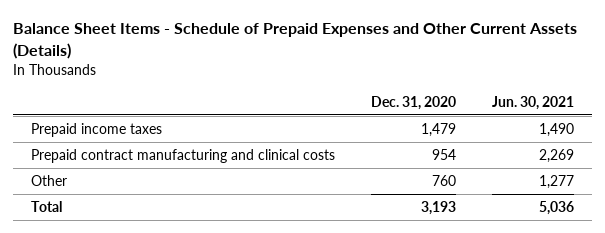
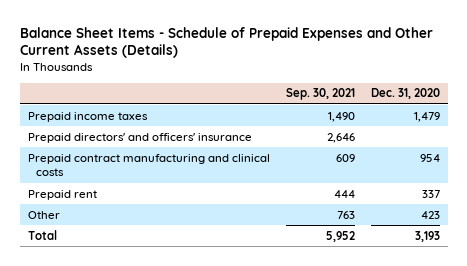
[492,95,575,110] Jun. 30, 2021 -> none
none -> [285,88,355,101] Sep. 30, 2021
none -> [27,132,252,143] Prepaid directors' and officers' insurance
none -> [27,189,97,200] Prepaid rent
[431,175,456,187] 760 -> [420,210,440,219] 423

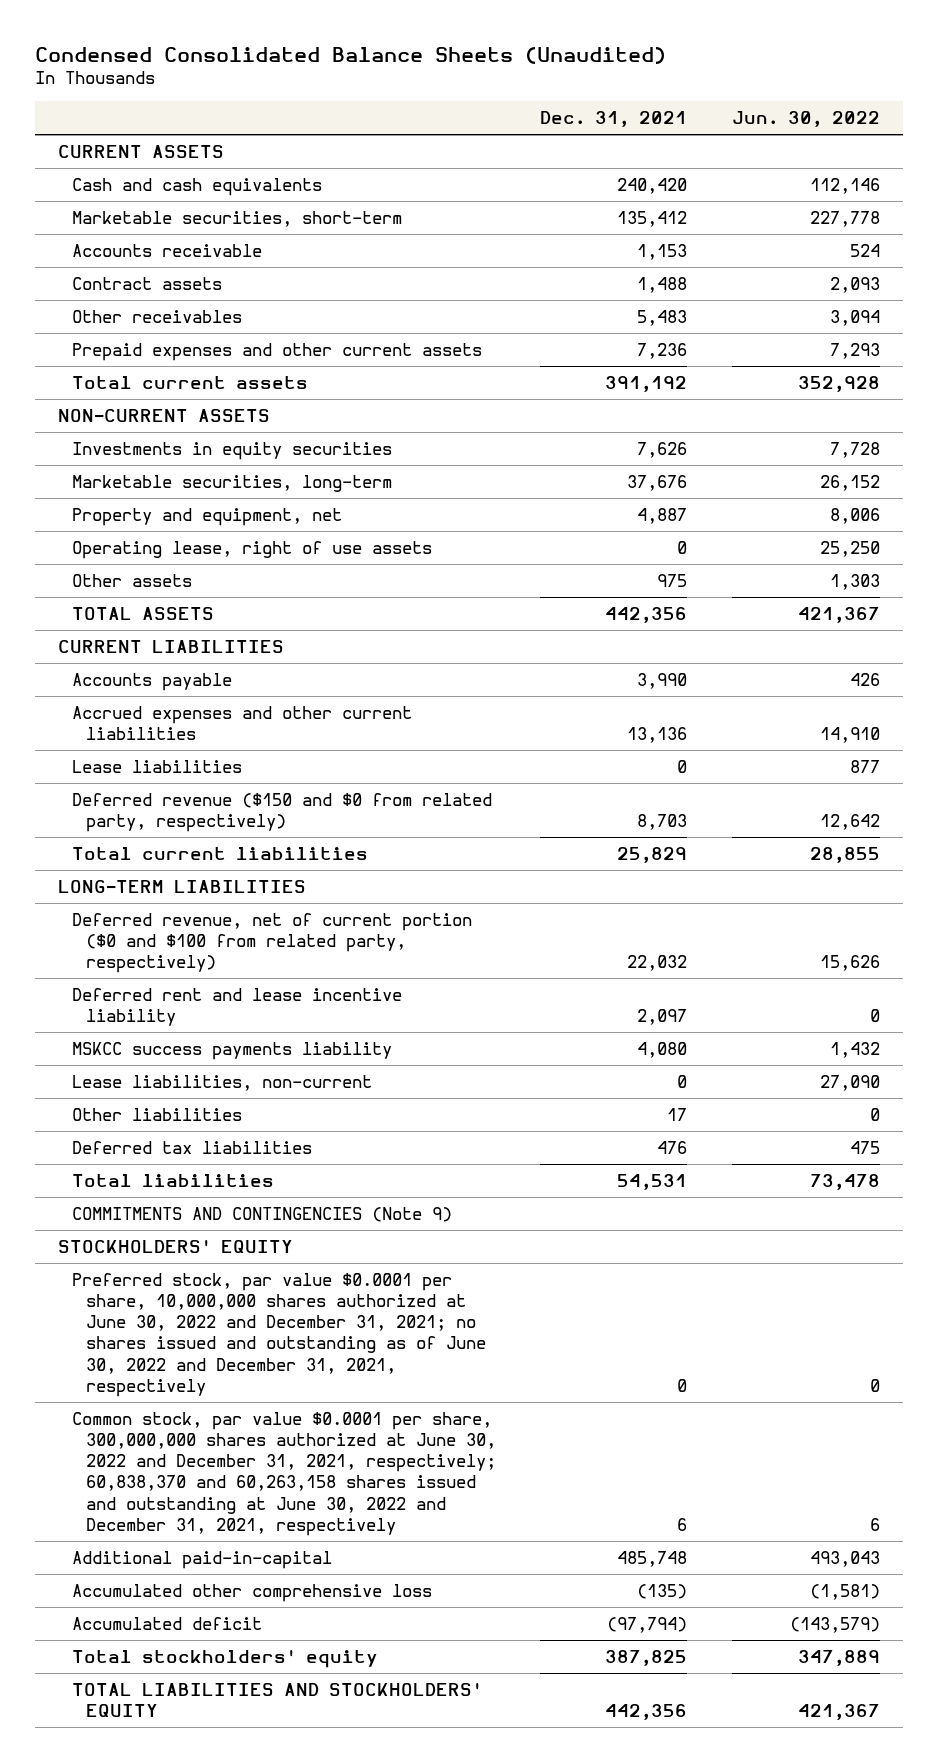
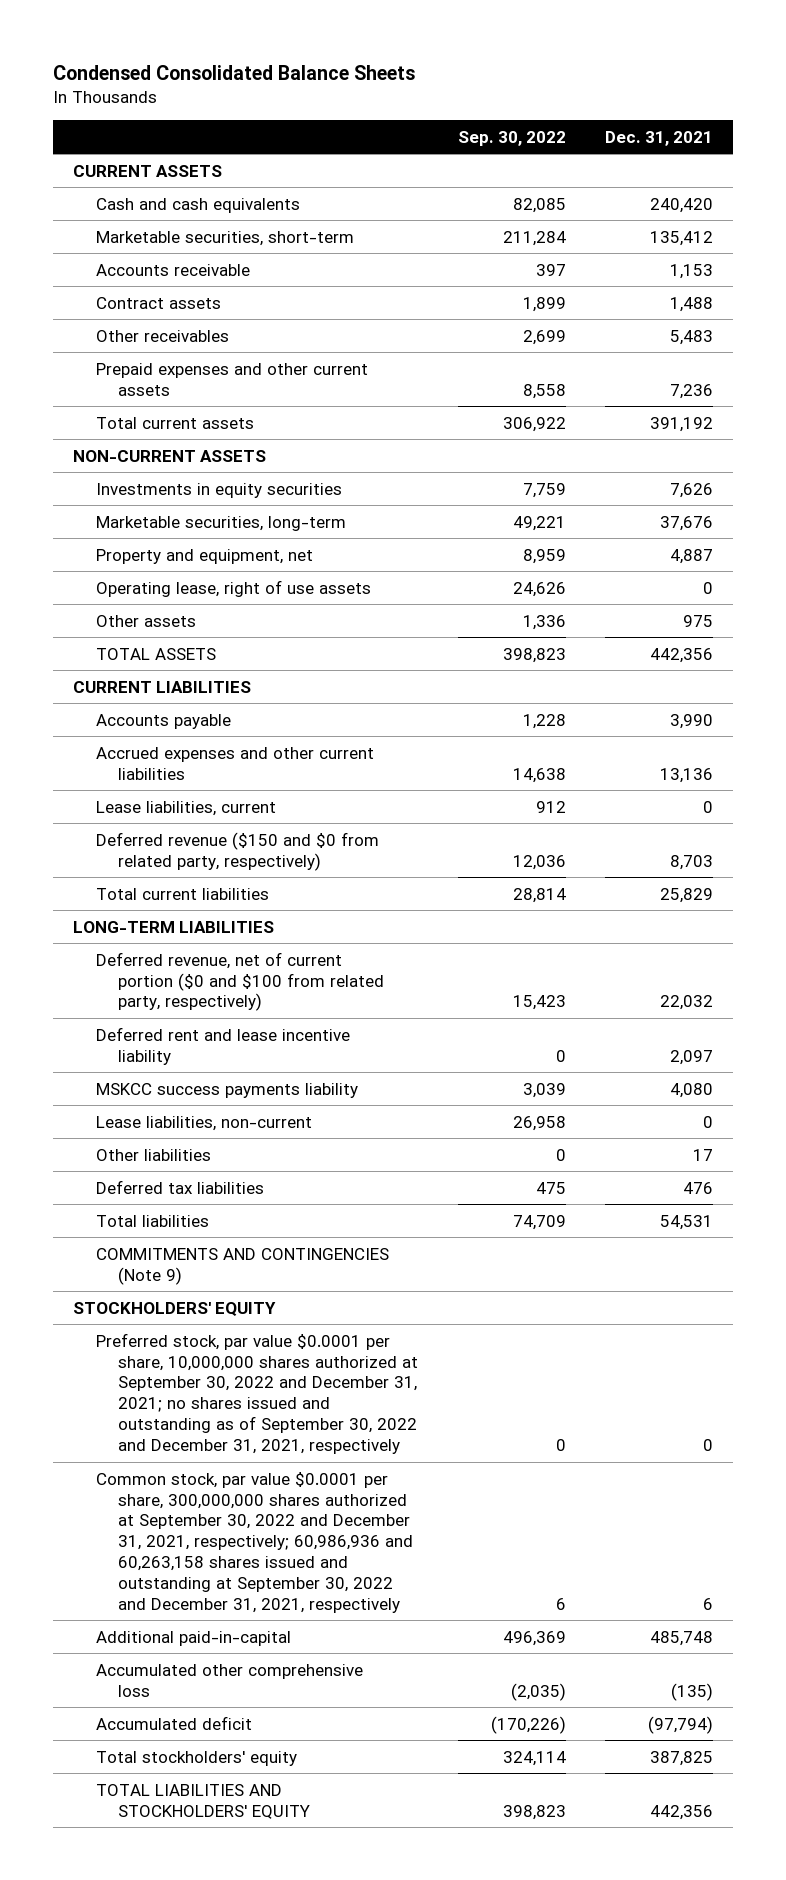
[35,46,667,64] Condensed Consolidated Balance Sheets (Unaudited) -> [53,64,416,80] Condensed Consolidated Balance Sheets
[732,111,881,128] Jun. 30, 2022 -> none
none -> [457,130,566,146] Sep. 30, 2022
[71,759,242,773] Lease liabilities -> [95,800,276,816] Lease liabilities, current
[71,1272,486,1397] Preferred stock, par value $0.0001 per share, 10,000,000 shares authorized at June 30, 2022 and December 31, 2021; no shares issued and outstanding as of June 30, 2022 and December 31, 2021, respectively -> [95,1332,419,1455] Preferred stock, par value $0.0001 per share, 10,000,000 shares authorized at September 30, 2022 and December 31, 2021; no shares issued and outstanding as of September 30, 2022 and December 31, 2021, respectively
[71,1411,496,1536] Common stock, par value $0.0001 per share, 300,000,000 shares authorized at June 30, 2022 and December 31, 2021, respectively; 60,838,370 and 60,263,158 shares issued and outstanding at June 30, 2022 and December 31, 2021, respectively -> [95,1471,414,1613] Common stock, par value $0.0001 per share, 300,000,000 shares authorized at September 30, 2022 and December 31, 2021, respectively; 60,986,936 and 60,263,158 shares issued and outstanding at September 30, 2022 and December 31, 2021, respectively

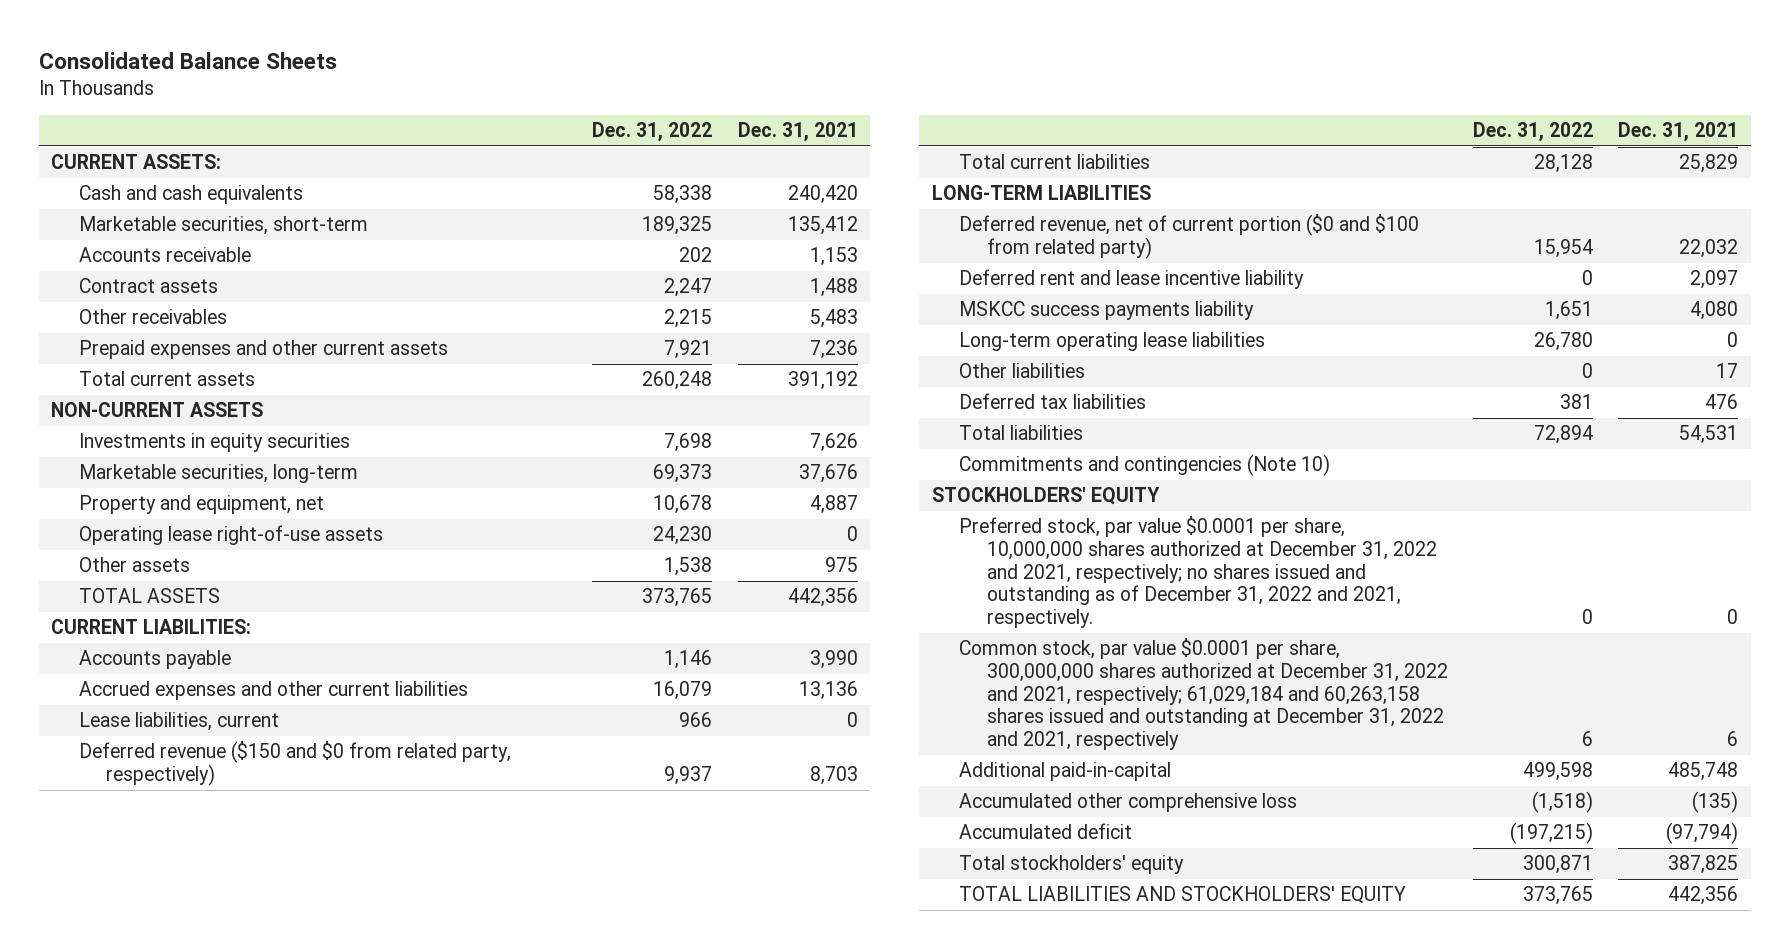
[53,64,416,80] Condensed Consolidated Balance Sheets -> [38,51,337,69] Consolidated Balance Sheets
[457,130,566,146] Sep. 30, 2022 -> none
none -> [592,122,713,143] Dec. 31, 2022
[73,164,223,177] CURRENT ASSETS -> [51,154,222,170] CURRENT ASSETS:
[95,579,371,597] Operating lease, right of use assets -> [78,525,383,546] Operating lease right-of-use assets
[73,680,252,693] CURRENT LIABILITIES -> [51,619,252,635] CURRENT LIABILITIES:
[95,951,385,1012] Deferred revenue, net of current portion ($0 and $100 from related party, respectively) -> [959,214,1420,260] Deferred revenue, net of current portion ($0 and $100 from related party)
[95,1115,312,1131] Lease liabilities, non-current -> [959,332,1266,352] Long-term operating lease liabilities
[95,1247,389,1285] COMMITMENTS AND CONTINGENCIES (Note 9) -> [959,454,1331,477] Commitments and contingencies (Note 10)
[95,1332,419,1455] Preferred stock, par value $0.0001 per share, 10,000,000 shares authorized at September 30, 2022 and December 31, 2021; no shares issued and outstanding as of September 30, 2022 and December 31, 2021, respectively -> [959,516,1437,629] Preferred stock, par value $0.0001 per share, 10,000,000 shares authorized at December 31, 2022 and 2021, respectively; no shares issued and outstanding as of December 31, 2022 and 2021, respectively.
[95,1471,414,1613] Common stock, par value $0.0001 per share, 300,000,000 shares authorized at September 30, 2022 and December 31, 2021, respectively; 60,986,936 and 60,263,158 shares issued and outstanding at September 30, 2022 and December 31, 2021, respectively -> [959,638,1448,751] Common stock, par value $0.0001 per share, 300,000,000 shares authorized at December 31, 2022 and 2021, respectively; 61,029,184 and 60,263,158 shares issued and outstanding at December 31, 2022 and 2021, respectively

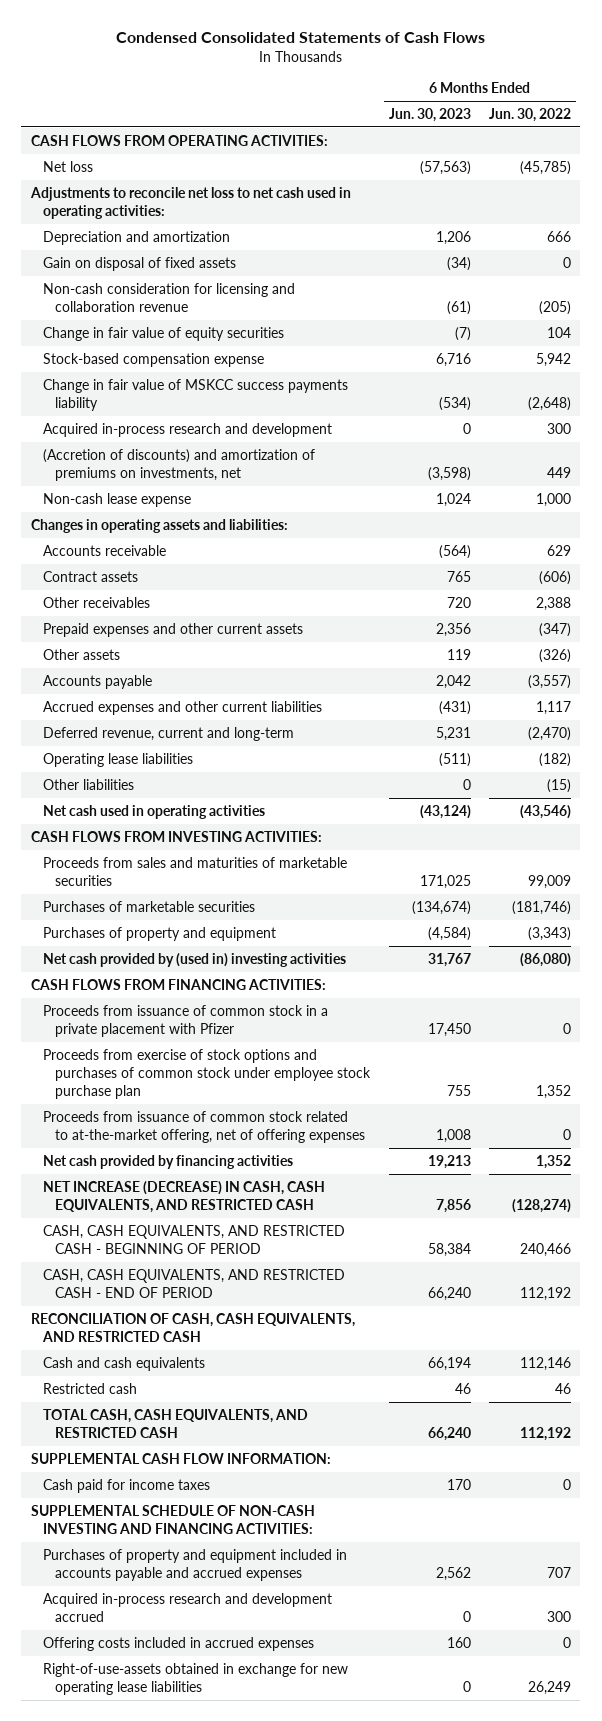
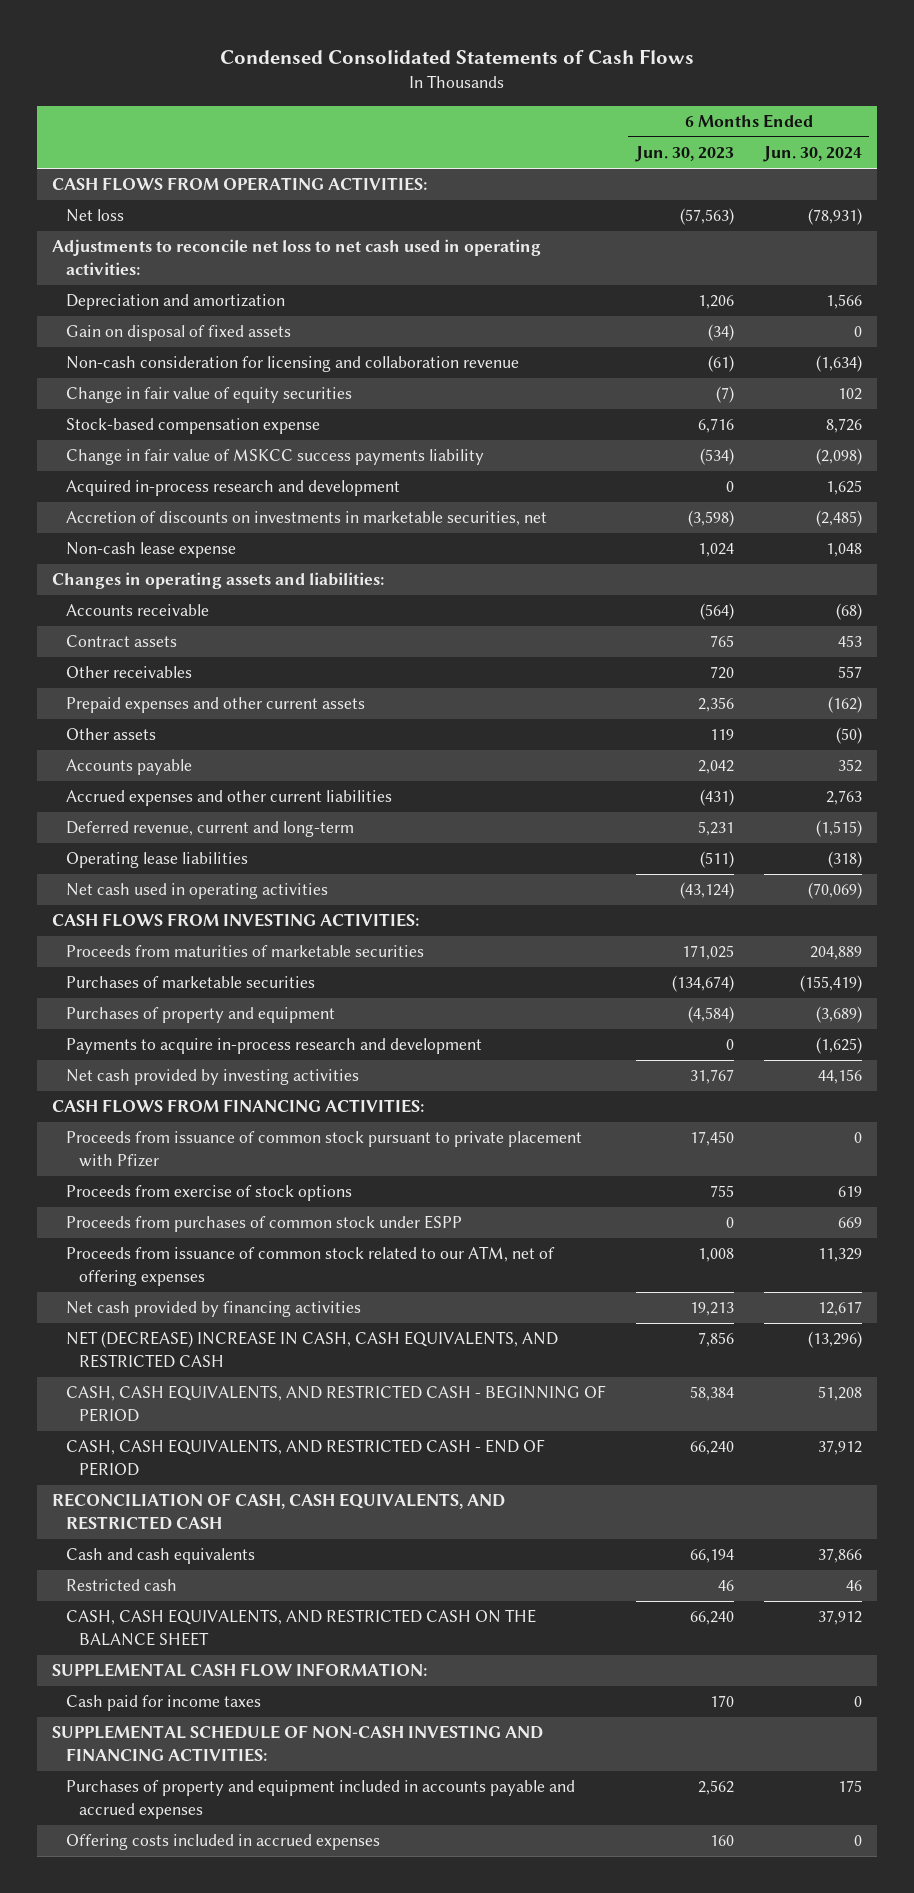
[489,108,572,123] Jun. 30, 2022 -> none
none -> [762,146,862,163] Jun. 30, 2024
[42,448,315,481] (Accretion of discounts) and amortization of premiums on investments, net -> [65,511,547,527] Accretion of discounts on investments in marketable securities, net
[42,778,134,790] Other liabilities -> none
[42,856,347,886] Proceeds from sales and maturities of marketable securities -> [65,945,424,958] Proceeds from maturities of marketable securities
none -> [65,1038,482,1055] Payments to acquire in-process research and development
[42,952,346,967] Net cash provided by (used in) investing activities -> [65,1069,359,1086] Net cash provided by investing activities
[42,1004,328,1037] Proceeds from issuance of common stock in a private placement with Pfizer -> [65,1131,582,1168] Proceeds from issuance of common stock pursuant to private placement with Pfizer
[42,1048,371,1099] Proceeds from exercise of stock options and purchases of common stock under employee stock purchase plan -> [65,1185,352,1202] Proceeds from exercise of stock options
none -> [65,1215,462,1233] Proceeds from purchases of common stock under ESPP
[42,1110,365,1143] Proceeds from issuance of common stock related to at-the-market offering, net of offering expenses -> [65,1246,555,1287] Proceeds from issuance of common stock related to our ATM, net of offering expenses
[42,1180,325,1213] NET INCREASE (DECREASE) IN CASH, CASH EQUIVALENTS, AND RESTRICTED CASH -> [65,1331,558,1369] NET (DECREASE) INCREASE IN CASH, CASH EQUIVALENTS, AND RESTRICTED CASH
[42,1408,308,1438] TOTAL CASH, CASH EQUIVALENTS, AND RESTRICTED CASH -> [65,1609,536,1647] CASH, CASH EQUIVALENTS, AND RESTRICTED CASH ON THE BALANCE SHEET
[42,1592,332,1622] Acquired in-process research and development accrued -> none
[42,1662,348,1695] Right-of-use-assets obtained in exchange for new operating lease liabilities -> none

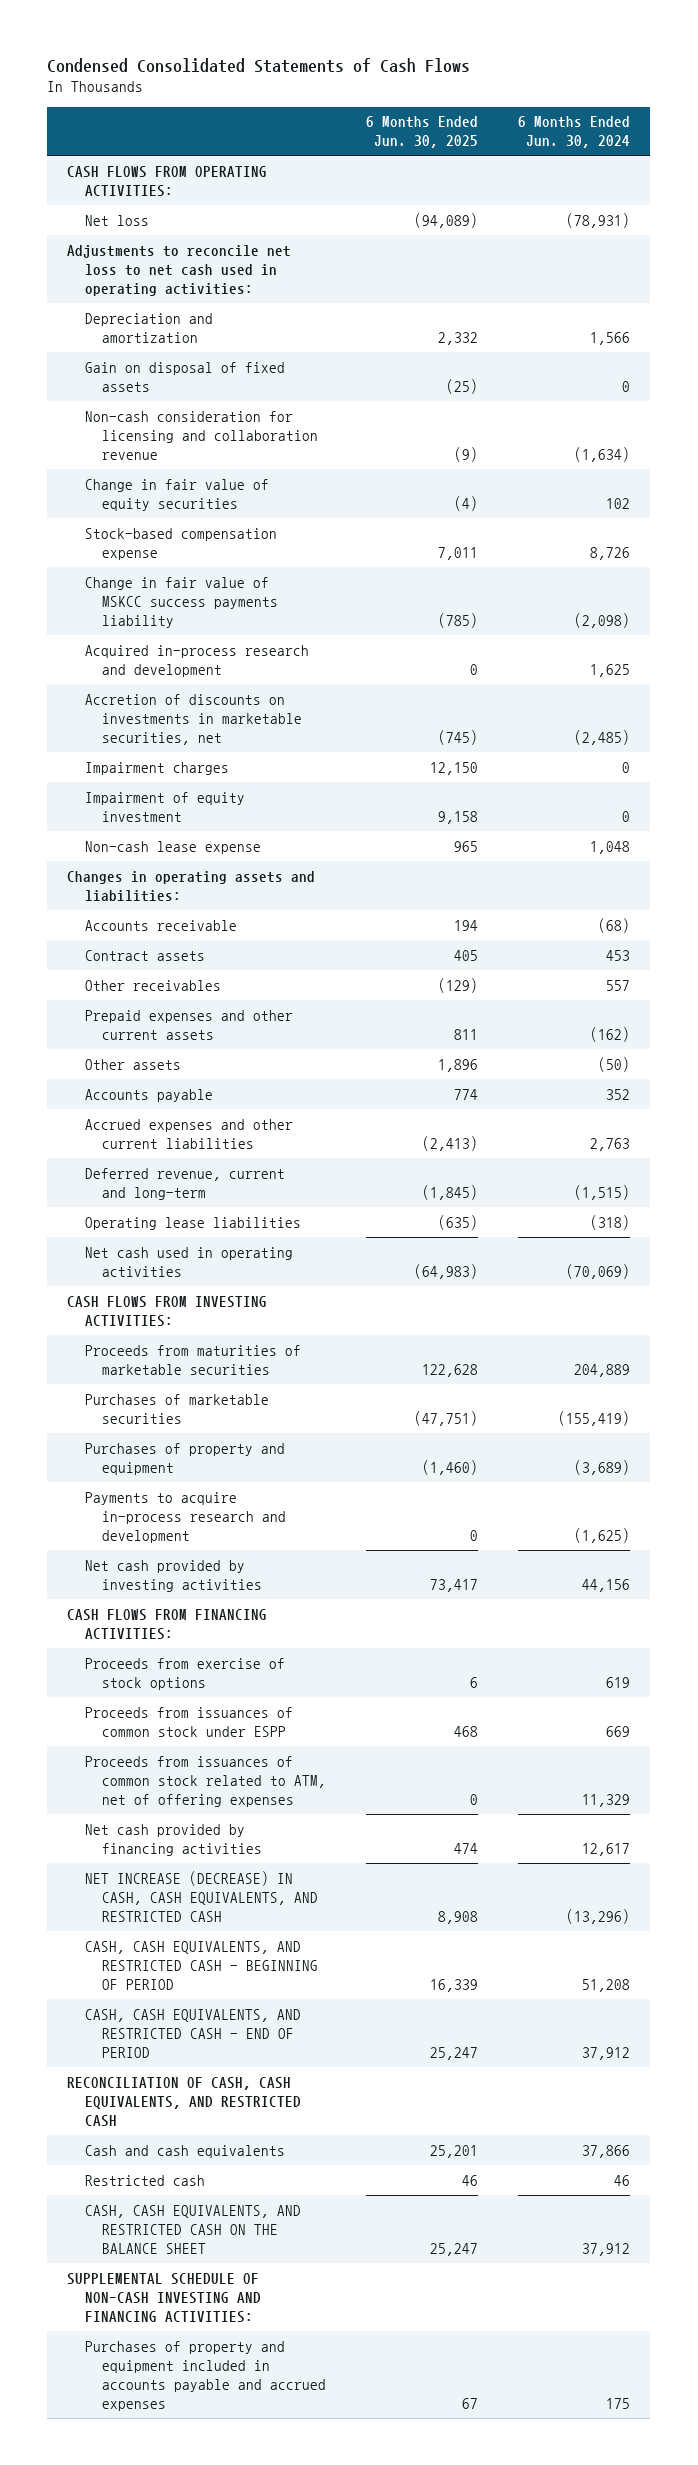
[634,146,734,163] Jun. 30, 2023 -> none
none -> [366,116,479,149] 6 Months Ended Jun. 30, 2025
none -> [84,761,229,775] Impairment charges
none -> [84,791,245,822] Impairment of equity investment
[65,1131,582,1168] Proceeds from issuance of common stock pursuant to private placement with Pfizer -> none
[65,1215,462,1233] Proceeds from purchases of common stock under ESPP -> [84,1706,293,1737] Proceeds from issuances of common stock under ESPP
[65,1246,555,1287] Proceeds from issuance of common stock related to our ATM, net of offering expenses -> [84,1755,327,1808] Proceeds from issuances of common stock related to ATM, net of offering expenses
[65,1331,558,1369] NET (DECREASE) INCREASE IN CASH, CASH EQUIVALENTS, AND RESTRICTED CASH -> [84,1870,319,1923] NET INCREASE (DECREASE) IN CASH, CASH EQUIVALENTS, AND RESTRICTED CASH
[51,1663,427,1678] SUPPLEMENTAL CASH FLOW INFORMATION: -> none
[65,1695,261,1712] Cash paid for income taxes -> none
[65,1834,380,1851] Offering costs included in accrued expenses -> none

